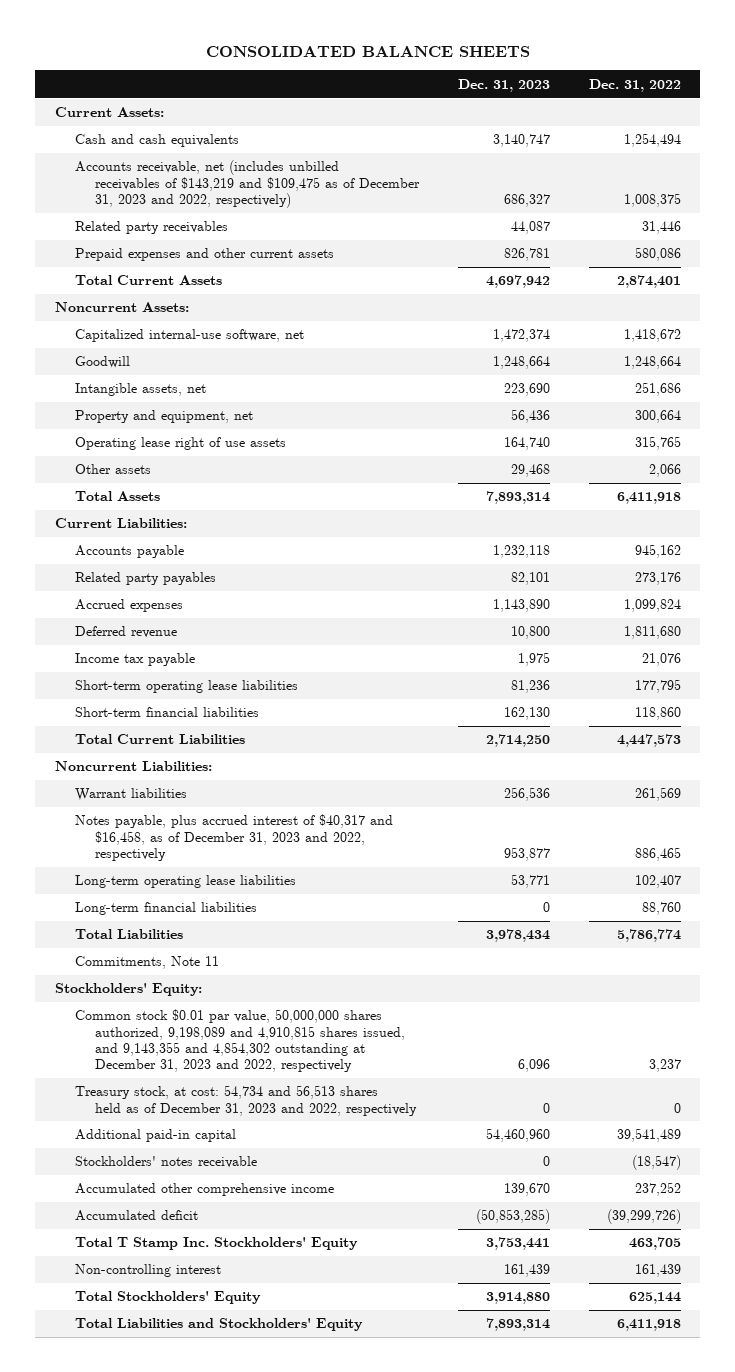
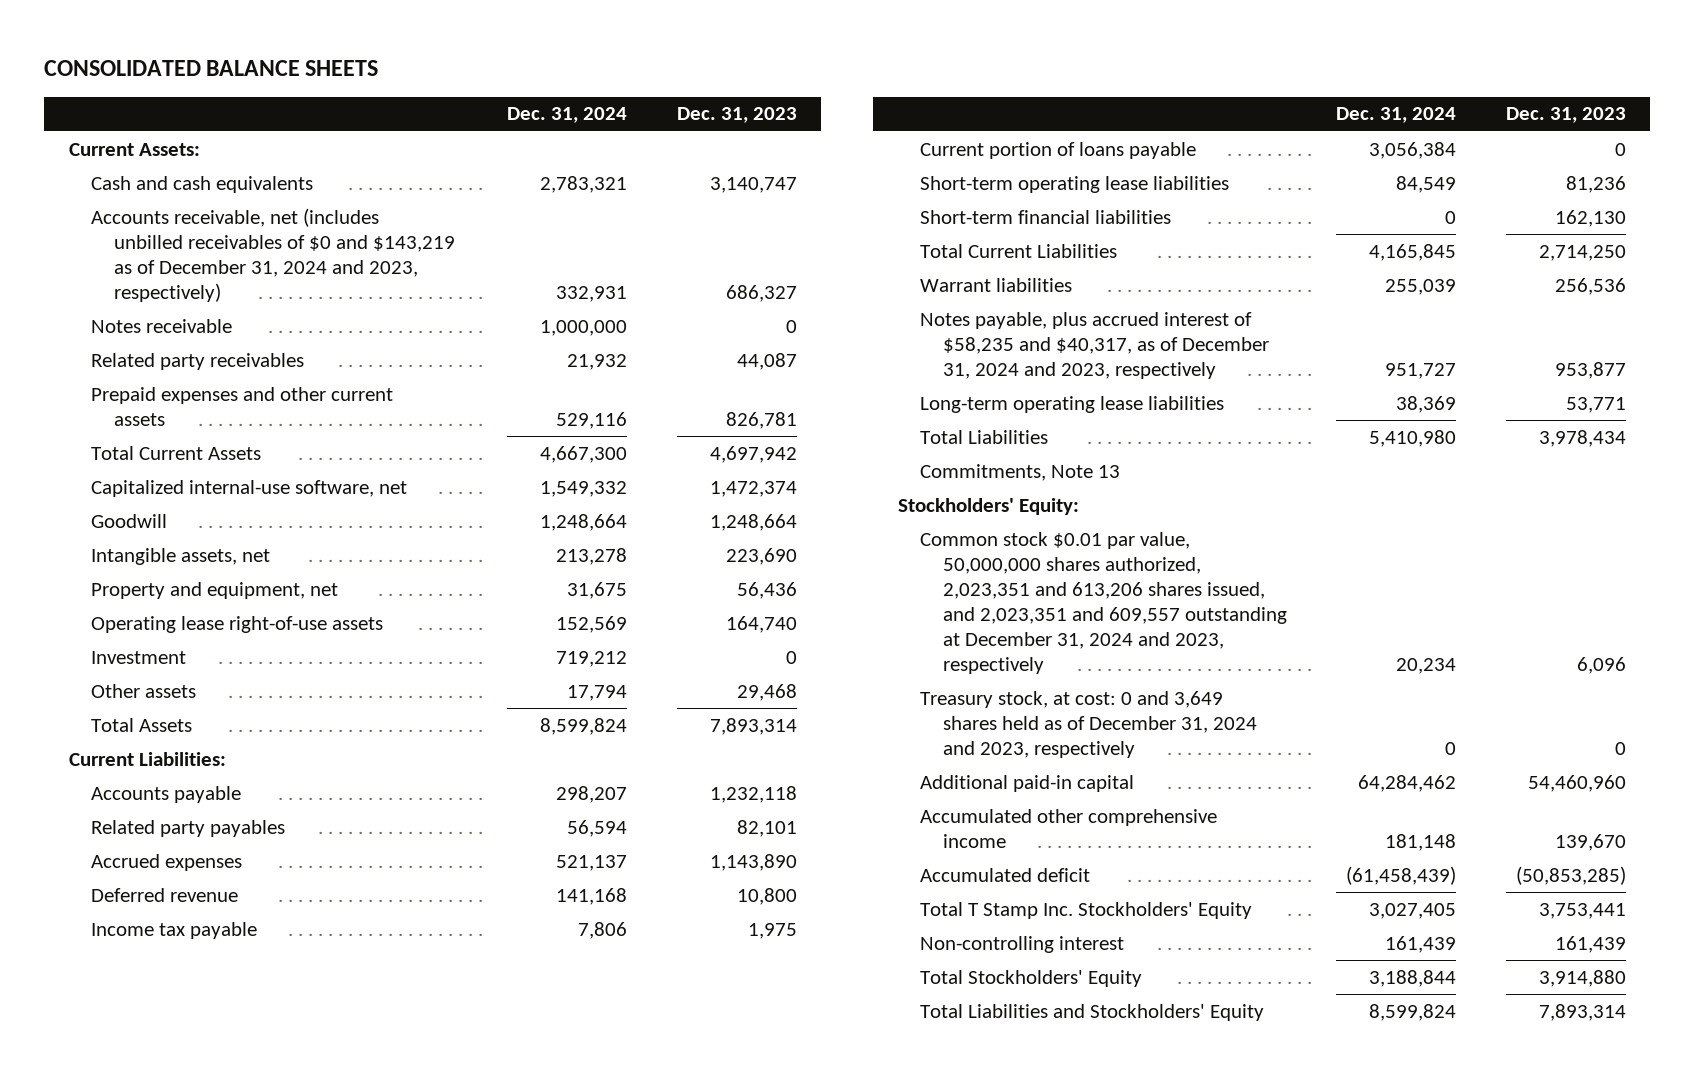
[588,78,681,92] Dec. 31, 2022 -> none
none -> [507,107,628,124] Dec. 31, 2024
[74,160,420,208] Accounts receivable, net (includes unbilled receivables of $143,219 and $109,475 as of December 31, 2023 and 2022, respectively) -> [91,207,456,302] Accounts receivable, net (includes unbilled receivables of $0 and $143,219 as of December 31, 2024 and 2023, respectively)
none -> [91,318,233,333] Notes receivable
[54,302,189,313] Noncurrent Assets: -> none
[74,437,286,451] Operating lease right of use assets -> [91,615,384,633] Operating lease right-of-use assets
none -> [91,650,187,664] Investment
none -> [920,141,1197,159] Current portion of loans payable
[54,761,212,772] Noncurrent Liabilities: -> none
[74,814,393,861] Notes payable, plus accrued interest of $40,317 and $16,458, as of December 31, 2023 and 2022, respectively -> [920,311,1270,379] Notes payable, plus accrued interest of $58,235 and $40,317, as of December 31, 2024 and 2023, respectively
[74,902,257,916] Long-term financial liabilities -> none
[74,956,219,970] Commitments, Note 11 -> [920,463,1121,481] Commitments, Note 13
[74,1009,405,1072] Common stock $0.01 par value, 50,000,000 shares authorized, 9,198,089 and 4,910,815 shares issued, and 9,143,355 and 4,854,302 outstanding at December 31, 2023 and 2022, respectively -> [920,531,1288,674] Common stock $0.01 par value, 50,000,000 shares authorized, 2,023,351 and 613,206 shares issued, and 2,023,351 and 609,557 outstanding at December 31, 2024 and 2023, respectively
[74,1085,417,1116] Treasury stock, at cost: 54,734 and 56,513 shares held as of December 31, 2023 and 2022, respectively -> [920,690,1258,758] Treasury stock, at cost: 0 and 3,649 shares held as of December 31, 2024 and 2023, respectively
[74,1156,257,1169] Stockholders' notes receivable -> none

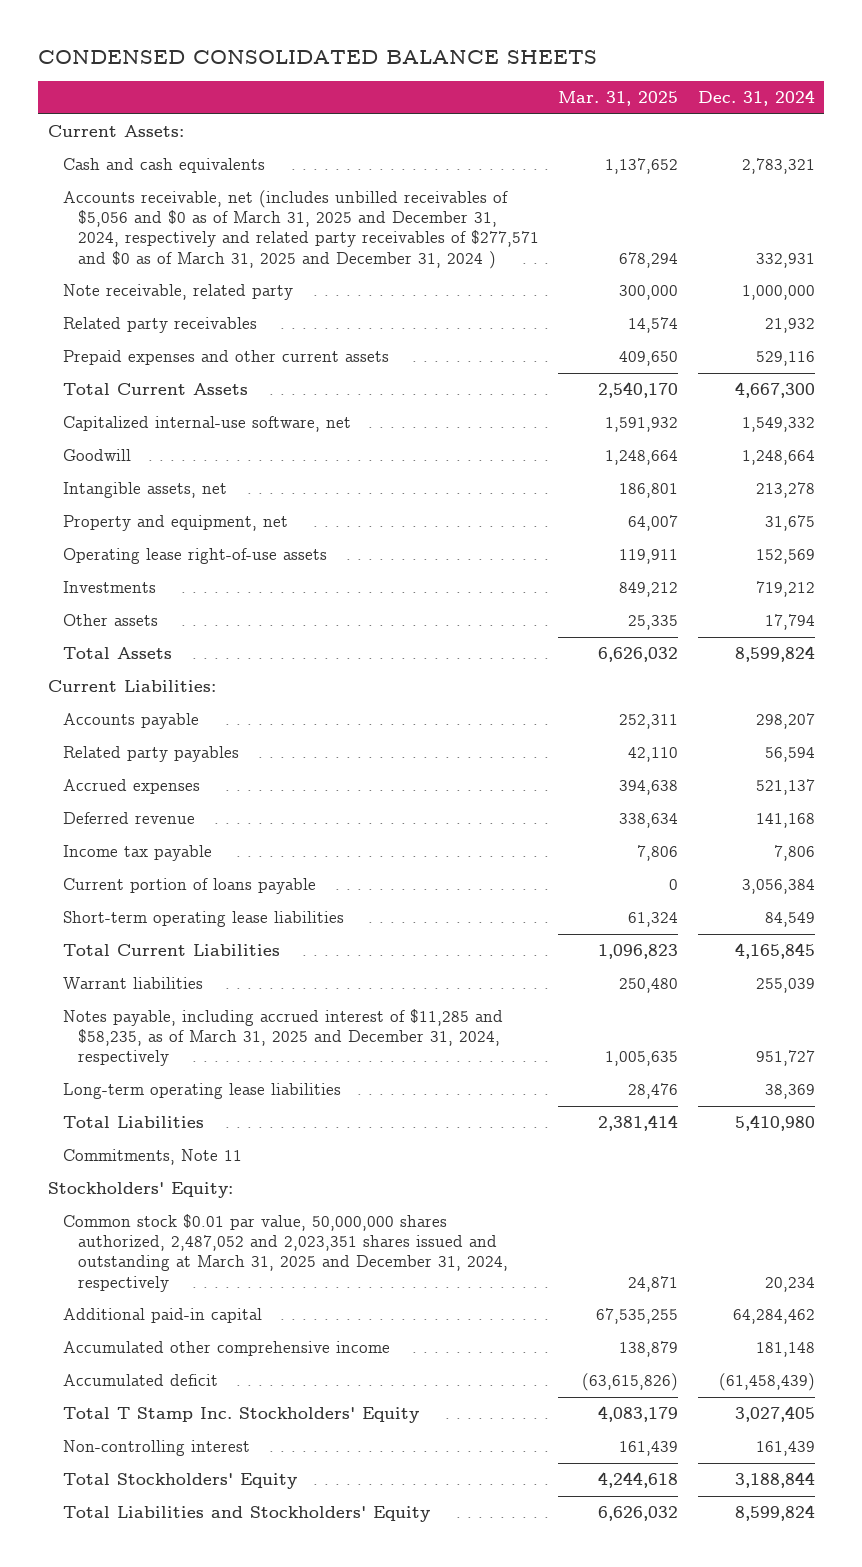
[44,60,379,77] CONSOLIDATED BALANCE SHEETS -> [37,50,597,65] CONDENSED CONSOLIDATED BALANCE SHEETS
[676,107,797,124] Dec. 31, 2023 -> none
none -> [558,91,679,107] Mar. 31, 2025
[91,207,456,302] Accounts receivable, net (includes unbilled receivables of $0 and $143,219 as of December 31, 2024 and 2023, respectively) -> [62,190,540,269] Accounts receivable, net (includes unbilled receivables of $5,056 and $0 as of March 31, 2025 and December 31, 2024, respectively and related party receivables of $277,571 and $0 as of March 31, 2025 and December 31, 2024 )
[91,318,233,333] Notes receivable -> [62,284,293,301] Note receivable, related party
[91,650,187,664] Investment -> [62,581,156,594] Investments
[920,209,1172,224] Short-term financial liabilities -> none
[920,311,1270,379] Notes payable, plus accrued interest of $58,235 and $40,317, as of December 31, 2024 and 2023, respectively -> [62,1009,503,1067] Notes payable, including accrued interest of $11,285 and $58,235, as of March 31, 2025 and December 31, 2024, respectively
[920,463,1121,481] Commitments, Note 13 -> [62,1149,242,1166] Commitments, Note 11
[920,690,1258,758] Treasury stock, at cost: 0 and 3,649 shares held as of December 31, 2024 and 2023, respectively -> none
[920,531,1288,674] Common stock $0.01 par value, 50,000,000 shares authorized, 2,023,351 and 613,206 shares issued, and 2,023,351 and 609,557 outstanding at December 31, 2024 and 2023, respectively -> [62,1214,509,1292] Common stock $0.01 par value, 50,000,000 shares authorized, 2,487,052 and 2,023,351 shares issued and outstanding at March 31, 2025 and December 31, 2024, respectively

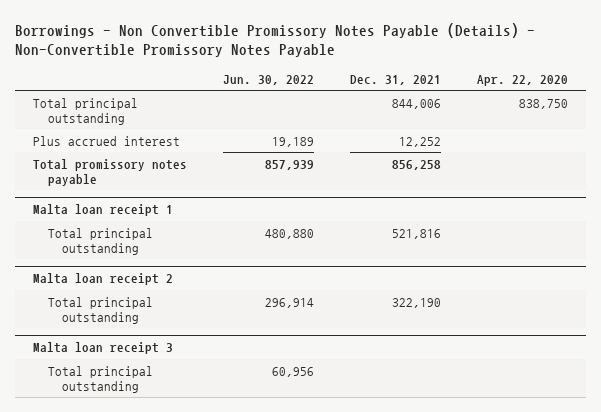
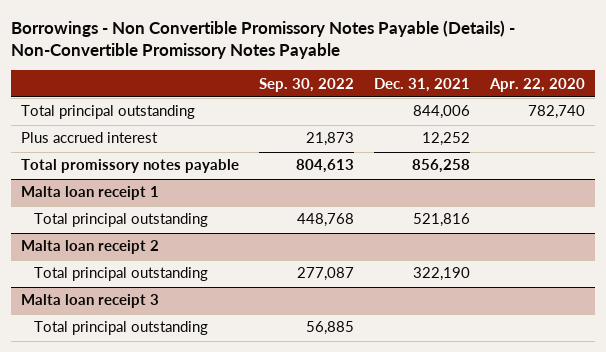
[222,74,314,85] Jun. 30, 2022 -> none
none -> [259,77,355,92] Sep. 30, 2022
[518,98,568,109] 838,750 -> [527,105,585,120] 782,740

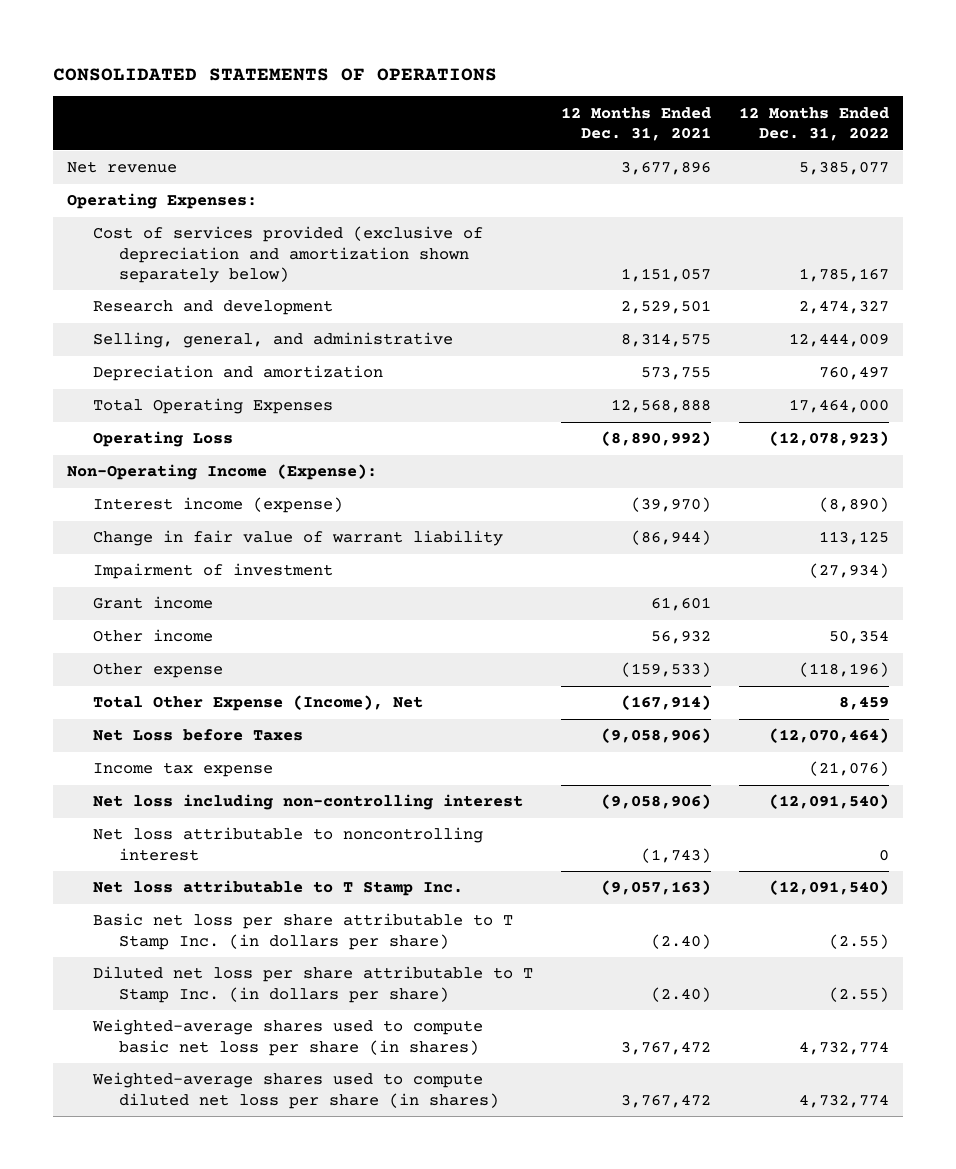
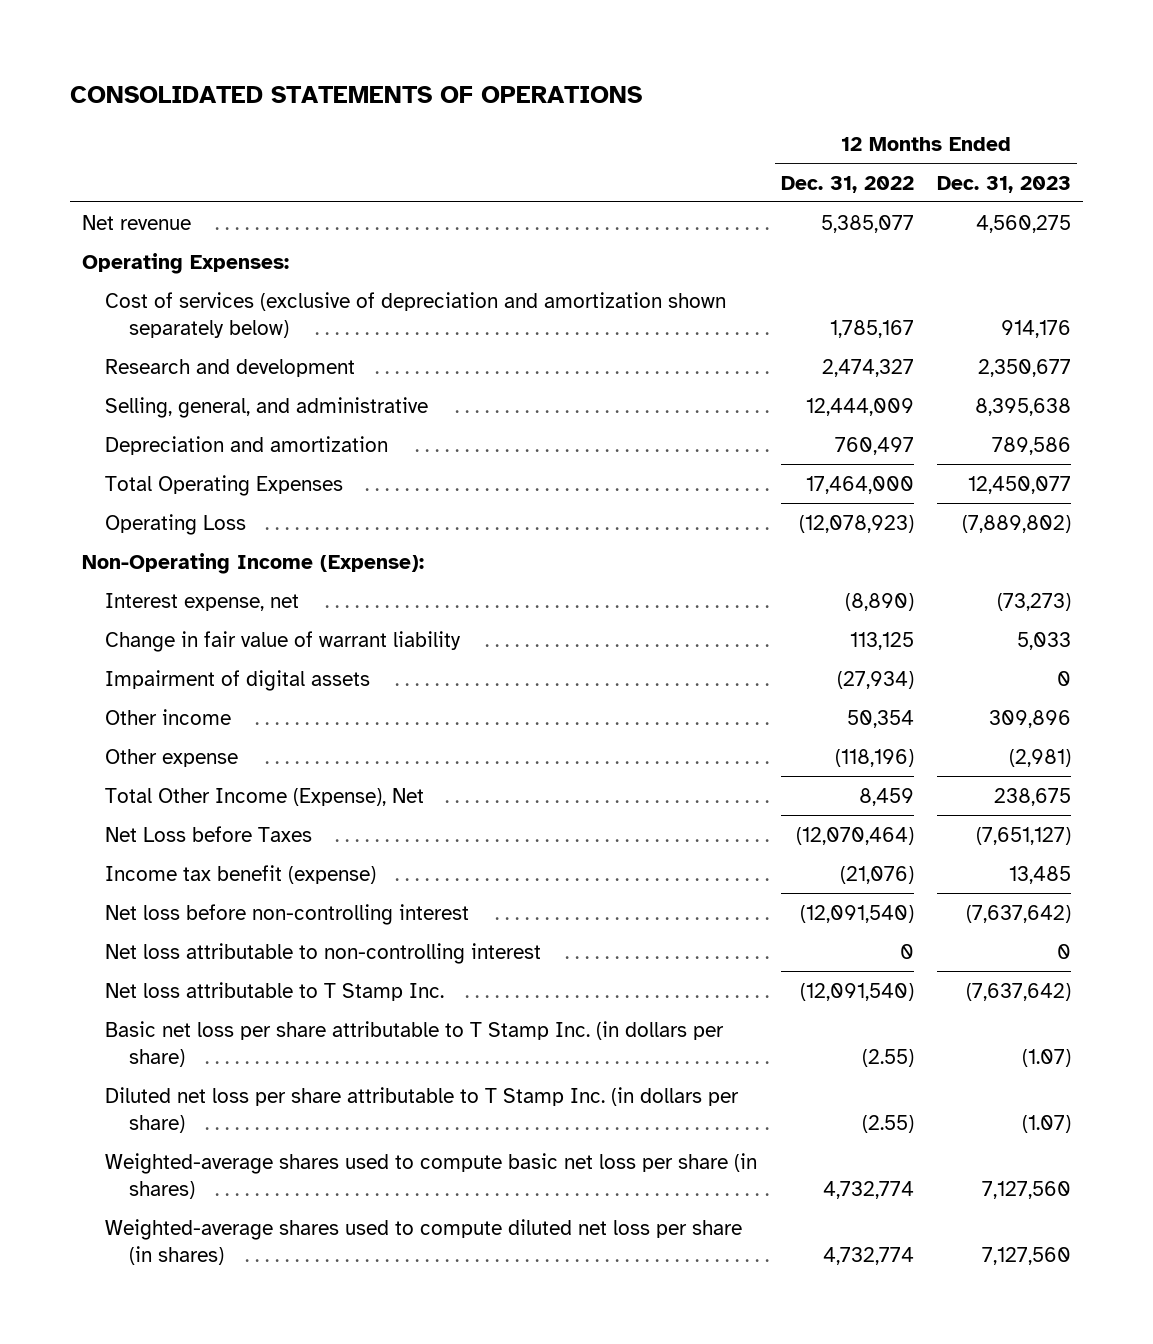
[560,106,711,141] 12 Months Ended Dec. 31, 2021 -> none
none -> [937,175,1072,193] Dec. 31, 2023
[93,226,484,283] Cost of services provided (exclusive of depreciation and amortization shown separately below) -> [105,291,727,339] Cost of services (exclusive of depreciation and amortization shown separately below)
[93,497,344,514] Interest income (expense) -> [105,592,300,611] Interest expense, net
[93,596,214,610] Grant income -> none
[93,563,334,580] Impairment of investment -> [105,669,371,691] Impairment of digital assets
[93,695,424,712] Total Other Expense (Income), Net -> [105,787,425,806] Total Other Income (Expense), Net
[93,762,274,778] Income tax expense -> [105,864,377,884] Income tax benefit (expense)
[93,794,524,811] Net loss including non-controlling interest -> [105,903,470,925] Net loss before non-controlling interest
[93,827,484,861] Net loss attributable to noncontrolling interest -> [105,942,542,964] Net loss attributable to non-controlling interest

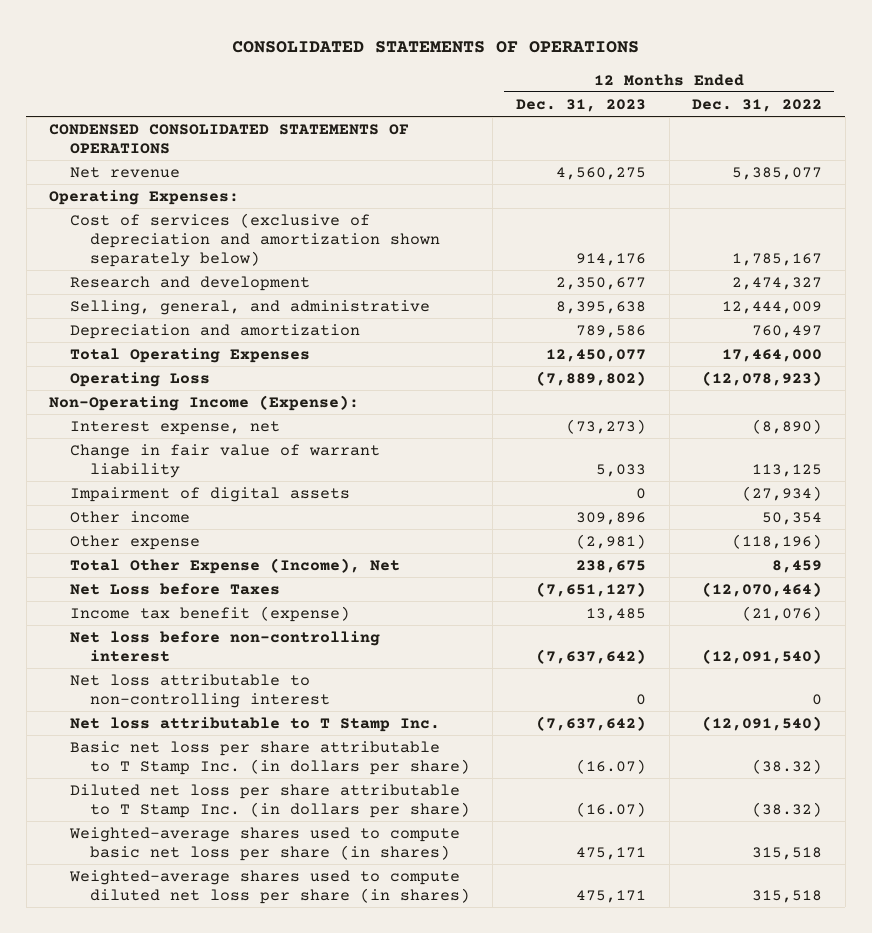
none -> [49,123,410,154] CONDENSED CONSOLIDATED STATEMENTS OF OPERATIONS
[105,787,425,806] Total Other Income (Expense), Net -> [69,557,400,574] Total Other Expense (Income), Net
[861,1049,914,1068] (2.55) -> [752,758,823,774] (38.32)
[1022,1049,1072,1068] (1.07) -> [575,758,646,774] (16.07)
[861,1115,914,1134] (2.55) -> [752,801,823,817] (38.32)
[1022,1115,1072,1134] (1.07) -> [575,801,646,817] (16.07)
[822,1181,914,1200] 4,732,774 -> [752,846,823,860] 315,518
[982,1181,1072,1200] 7,127,560 -> [575,846,646,860] 475,171
[822,1247,914,1266] 4,732,774 -> [752,889,823,903] 315,518
[982,1247,1072,1266] 7,127,560 -> [575,889,646,903] 475,171

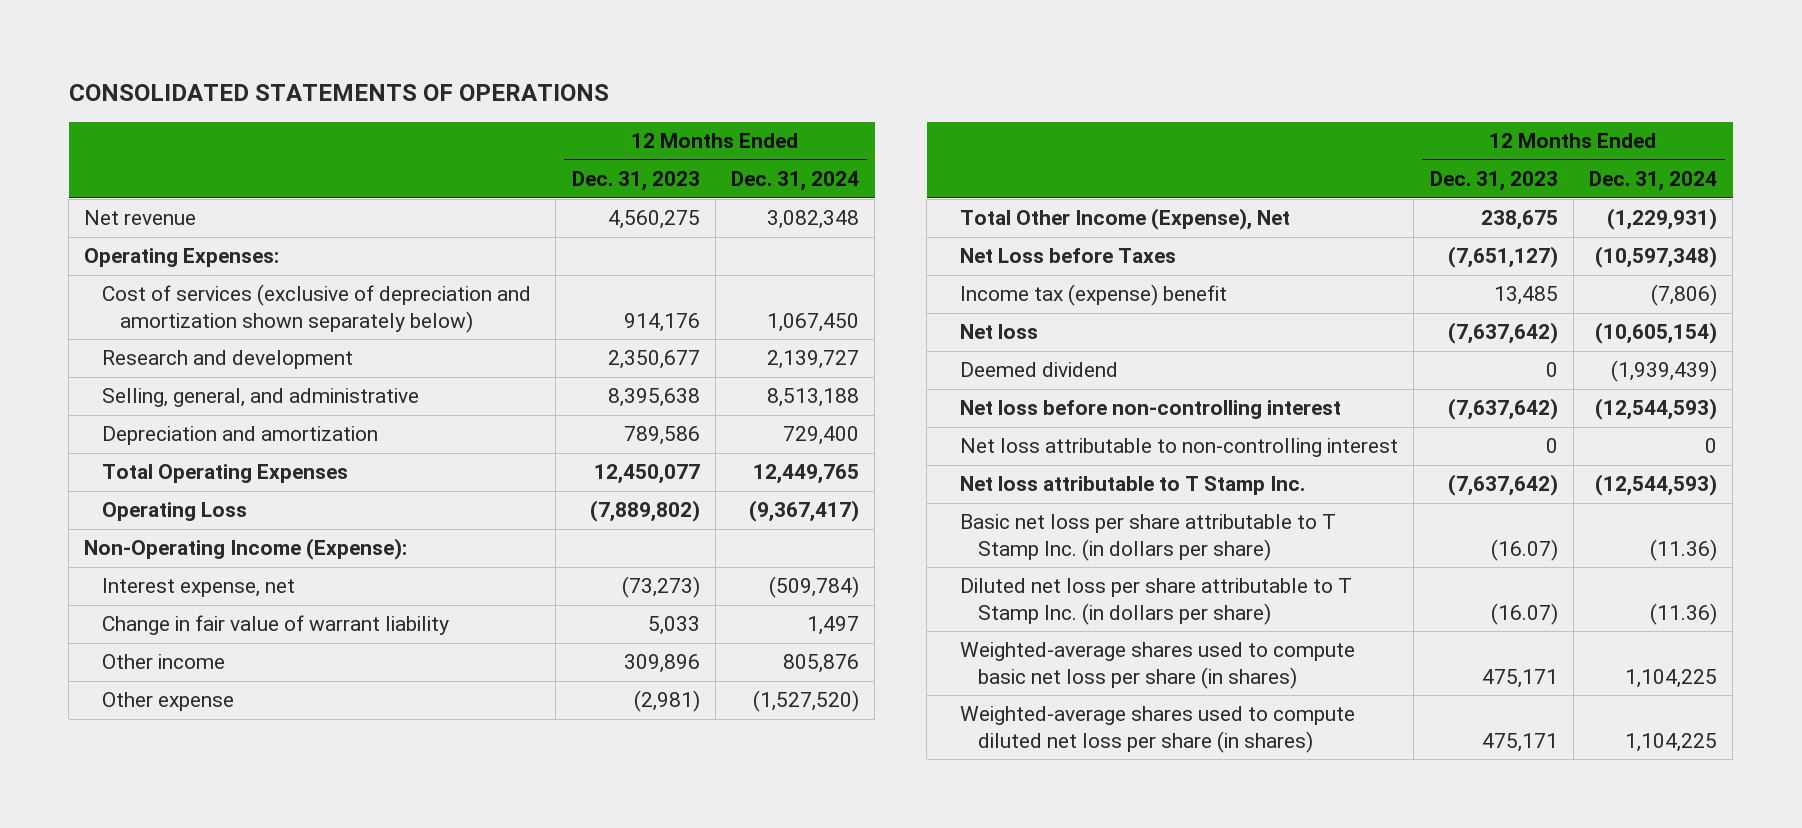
[692,98,823,112] Dec. 31, 2022 -> none
none -> [730,171,859,192] Dec. 31, 2024
[49,123,410,154] CONDENSED CONSOLIDATED STATEMENTS OF OPERATIONS -> none
[69,486,350,502] Impairment of digital assets -> none
[69,557,400,574] Total Other Expense (Income), Net -> [960,208,1291,231] Total Other Income (Expense), Net
[69,605,350,622] Income tax benefit (expense) -> [960,284,1228,307] Income tax (expense) benefit
none -> [960,324,1039,340] Net loss
none -> [960,362,1119,378] Deemed dividend

